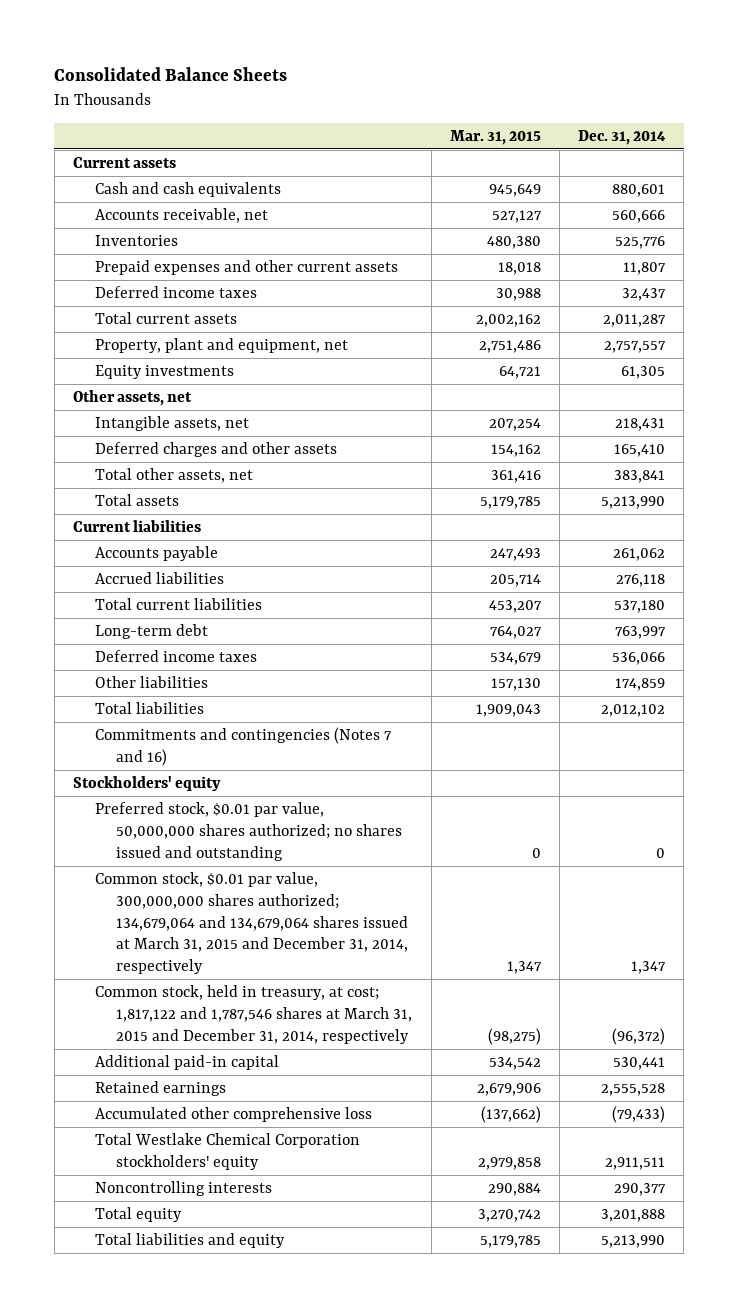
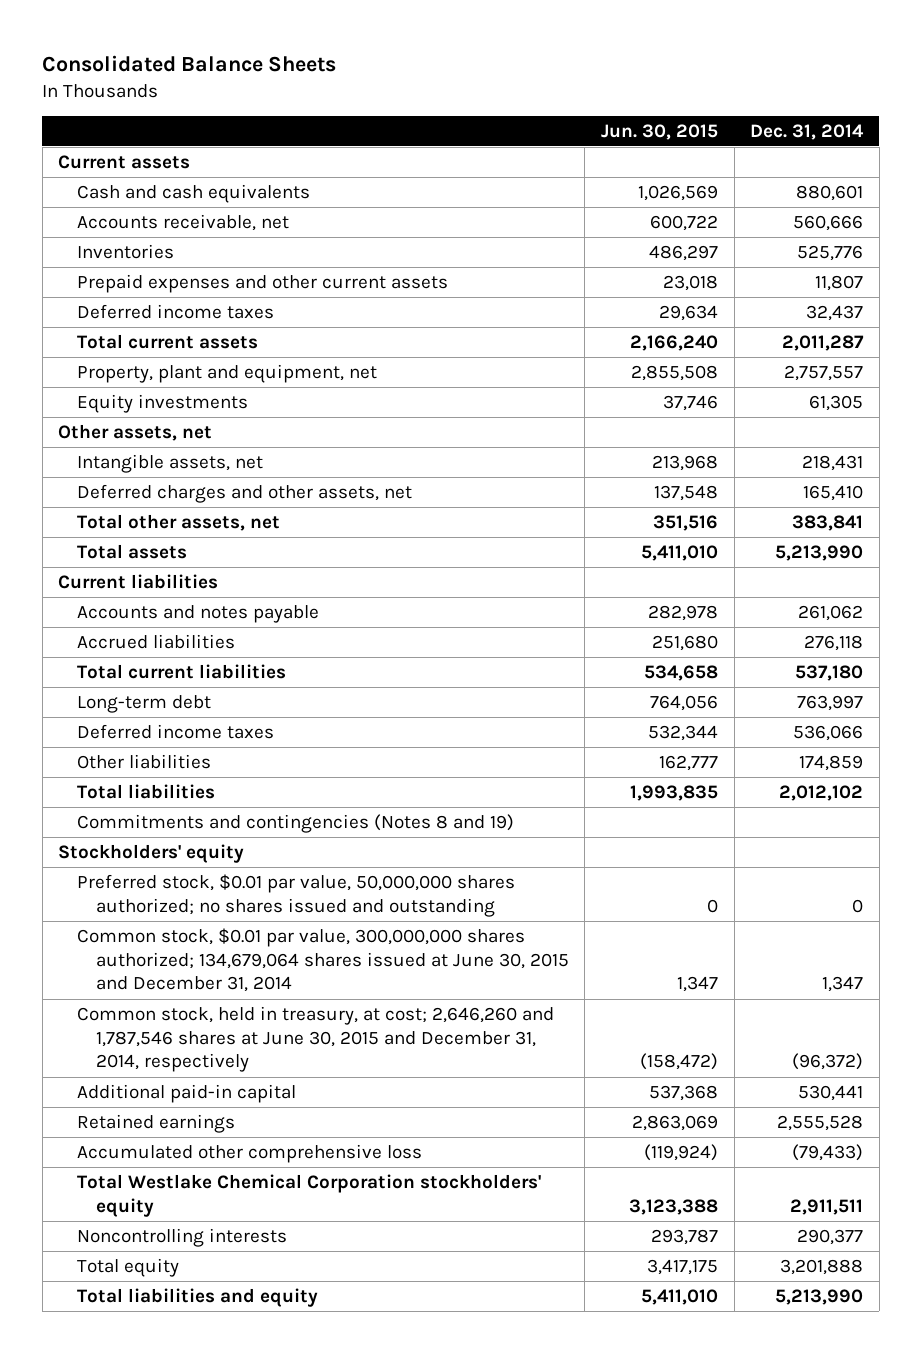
[449,129,541,145] Mar. 31, 2015 -> none
none -> [601,123,719,140] Jun. 30, 2015
[94,442,337,458] Deferred charges and other assets -> [77,484,413,504] Deferred charges and other assets, net
[94,546,218,562] Accounts payable -> [77,605,320,624] Accounts and notes payable
[94,727,392,766] Commitments and contingencies (Notes 7 and 16) -> [77,814,515,834] Commitments and contingencies (Notes 8 and 19)
[94,872,409,975] Common stock, $0.01 par value, 300,000,000 shares authorized; 134,679,064 and 134,679,064 shares issued at March 31, 2015 and December 31, 2014, respectively -> [77,928,569,993] Common stock, $0.01 par value, 300,000,000 shares authorized; 134,679,064 shares issued at June 30, 2015 and December 31, 2014
[94,985,413,1044] Common stock, held in treasury, at cost; 1,817,122 and 1,787,546 shares at March 31, 2015 and December 31, 2014, respectively -> [77,1006,555,1073] Common stock, held in treasury, at cost; 2,646,260 and 1,787,546 shares at June 30, 2015 and December 31, 2014, respectively

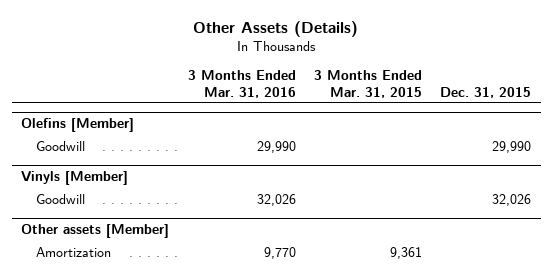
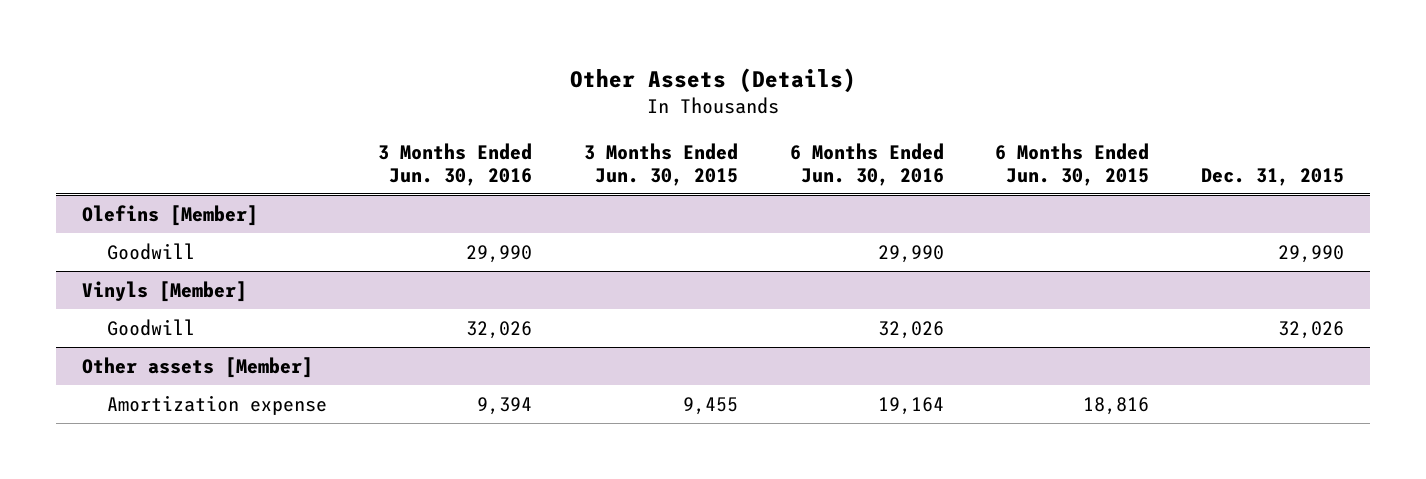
[187,69,296,98] 3 Months Ended Mar. 31, 2016 -> none
[314,69,423,98] 3 Months Ended Mar. 31, 2015 -> none
none -> [378,142,533,186] 3 Months Ended Jun. 30, 2016
none -> [584,142,739,186] 3 Months Ended Jun. 30, 2015
none -> [789,142,944,186] 6 Months Ended Jun. 30, 2016
none -> [995,142,1150,186] 6 Months Ended Jun. 30, 2015
[35,246,111,257] Amortization -> [106,394,327,415] Amortization expense

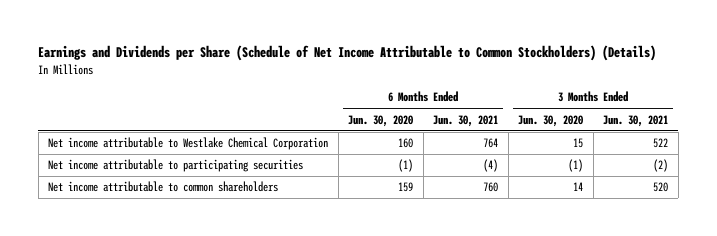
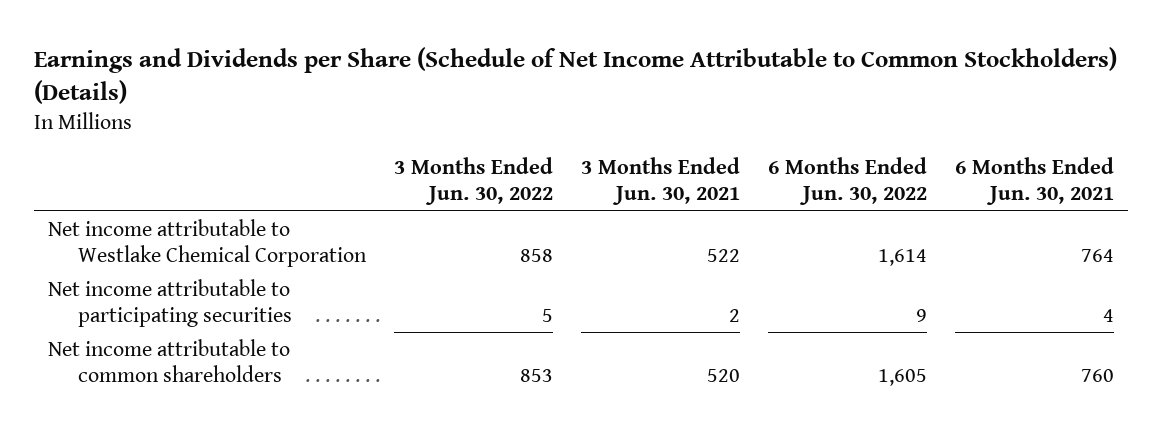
[348,114,414,127] Jun. 30, 2020 -> none
[518,114,584,127] Jun. 30, 2020 -> none
none -> [393,156,553,206] 3 Months Ended Jun. 30, 2022
none -> [767,156,927,206] 6 Months Ended Jun. 30, 2022
[483,159,499,173] (4) -> [1102,309,1114,323] 4
[653,159,669,173] (2) -> [728,309,740,323] 2

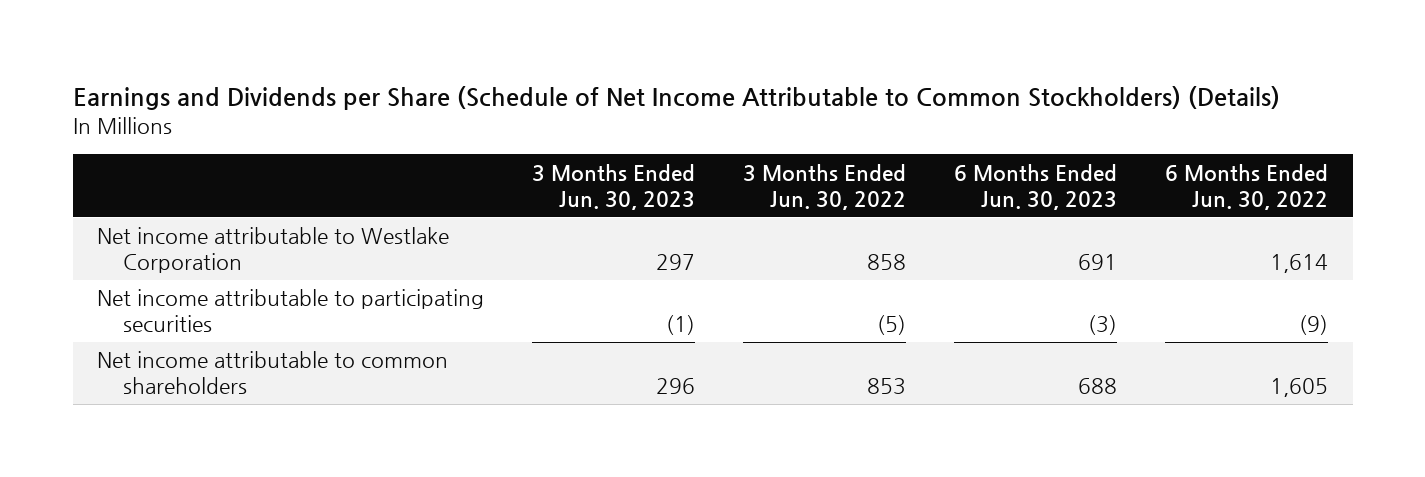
[580,156,740,206] 3 Months Ended Jun. 30, 2021 -> none
[954,156,1114,206] 6 Months Ended Jun. 30, 2021 -> none
none -> [532,163,696,210] 3 Months Ended Jun. 30, 2023
none -> [954,163,1118,210] 6 Months Ended Jun. 30, 2023
[47,218,367,268] Net income attributable to Westlake Chemical Corporation -> [96,227,449,274] Net income attributable to Westlake Corporation
[541,309,553,323] 5 -> [877,315,907,336] (5)
[915,309,927,323] 9 -> [1299,315,1329,336] (9)

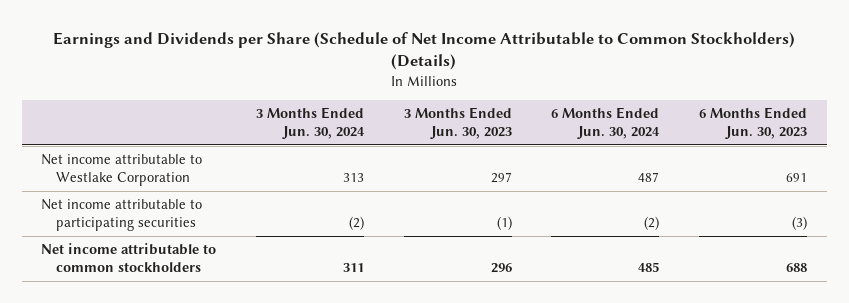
[743,163,907,210] 3 Months Ended Jun. 30, 2022 -> none
[1165,163,1329,210] 6 Months Ended Jun. 30, 2022 -> none
none -> [256,107,366,139] 3 Months Ended Jun. 30, 2024
none -> [551,107,661,139] 6 Months Ended Jun. 30, 2024
[96,351,448,395] Net income attributable to common shareholders -> [41,243,217,272] Net income attributable to common stockholders

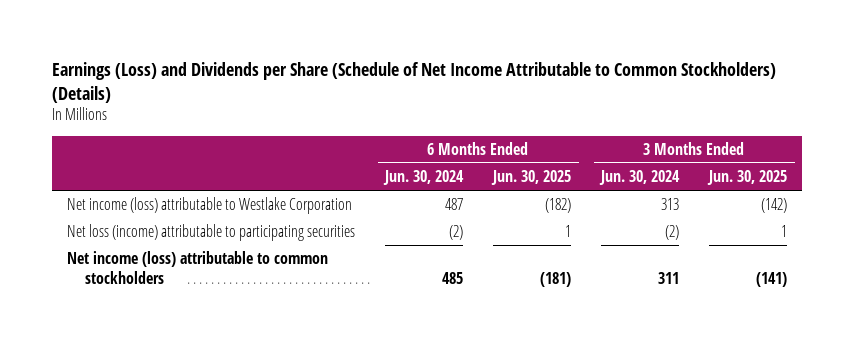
[53,31,796,71] Earnings and Dividends per Share (Schedule of Net Income Attributable to Common Stockholders) (Details) -> [51,61,776,103] Earnings (Loss) and Dividends per Share (Schedule of Net Income Attributable to Common Stockholders) (Details)
[403,107,512,139] 3 Months Ended Jun. 30, 2023 -> none
[699,107,808,139] 6 Months Ended Jun. 30, 2023 -> none
none -> [491,170,572,186] Jun. 30, 2025
none -> [707,170,788,186] Jun. 30, 2025
[41,154,203,186] Net income attributable to Westlake Corporation -> [66,197,352,215] Net income (loss) attributable to Westlake Corporation
[41,199,203,231] Net income attributable to participating securities -> [66,224,355,242] Net loss (income) attributable to participating securities
[41,243,217,272] Net income attributable to common stockholders -> [66,251,328,284] Net income (loss) attributable to common stockholders

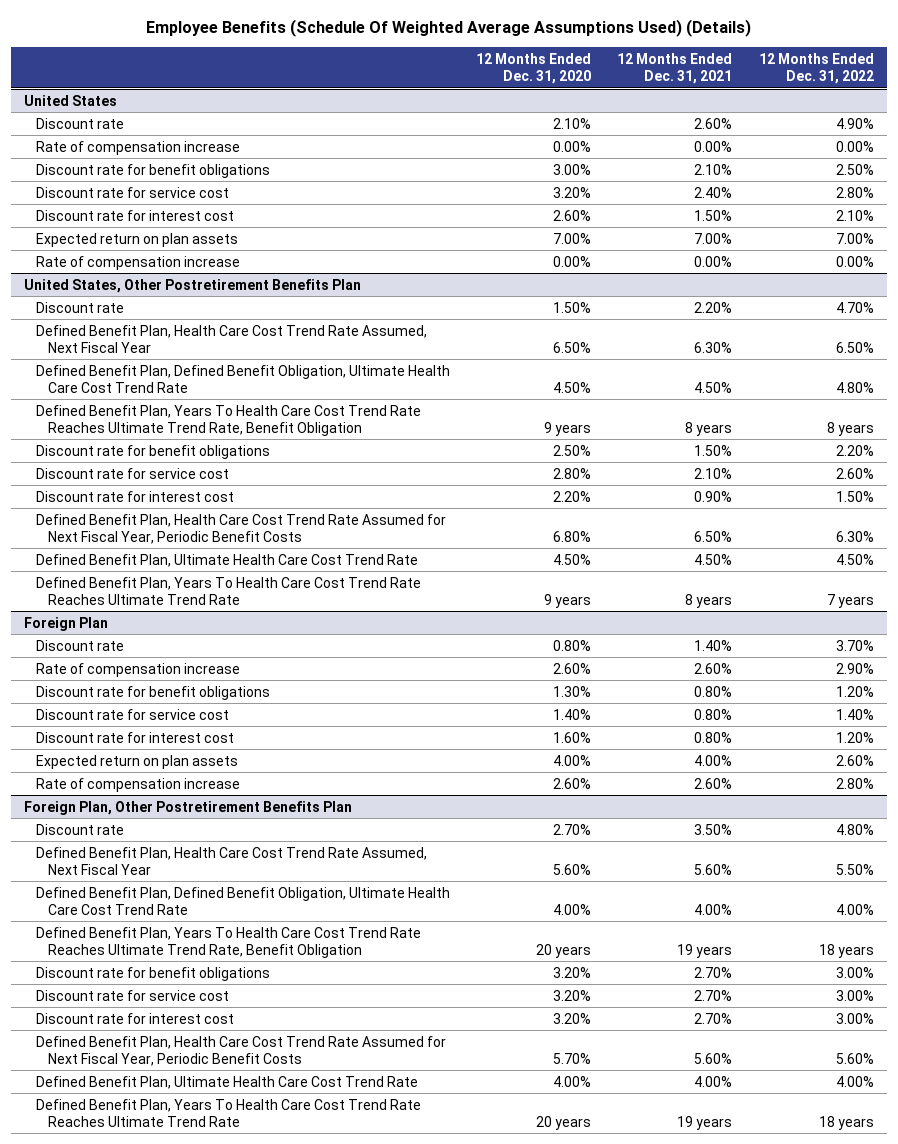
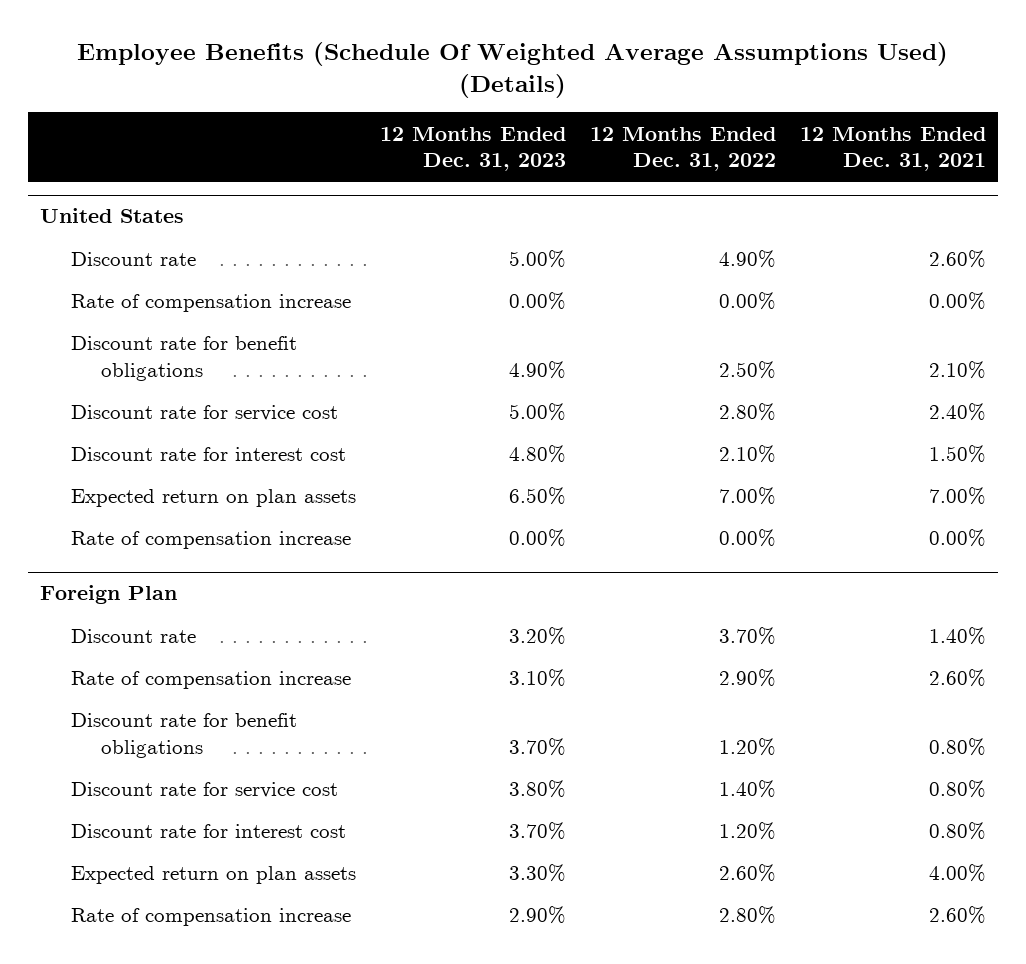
[476,52,592,84] 12 Months Ended Dec. 31, 2020 -> none
none -> [379,126,566,172] 12 Months Ended Dec. 31, 2023
[24,278,362,293] United States, Other Postretirement Benefits Plan -> none
[36,301,125,313] Discount rate -> none
[36,324,428,353] Defined Benefit Plan, Health Care Cost Trend Rate Assumed, Next Fiscal Year -> none
[36,364,451,393] Defined Benefit Plan, Defined Benefit Obligation, Ultimate Health Care Cost Trend Rate -> none
[36,404,422,436] Defined Benefit Plan, Years To Health Care Cost Trend Rate Reaches Ultimate Trend Rate, Benefit Obligation -> none
[36,444,271,459] Discount rate for benefit obligations -> none
[36,467,230,479] Discount rate for service cost -> none
[36,490,235,502] Discount rate for interest cost -> none
[36,513,447,544] Defined Benefit Plan, Health Care Cost Trend Rate Assumed for Next Fiscal Year, Periodic Benefit Costs -> none
[36,553,419,567] Defined Benefit Plan, Ultimate Health Care Cost Trend Rate -> none
[36,576,422,605] Defined Benefit Plan, Years To Health Care Cost Trend Rate Reaches Ultimate Trend Rate -> none
[24,800,353,815] Foreign Plan, Other Postretirement Benefits Plan -> none
[36,823,125,835] Discount rate -> none
[36,846,428,875] Defined Benefit Plan, Health Care Cost Trend Rate Assumed, Next Fiscal Year -> none
[36,886,451,915] Defined Benefit Plan, Defined Benefit Obligation, Ultimate Health Care Cost Trend Rate -> none
[36,926,422,958] Defined Benefit Plan, Years To Health Care Cost Trend Rate Reaches Ultimate Trend Rate, Benefit Obligation -> none
[36,966,271,981] Discount rate for benefit obligations -> none
[36,989,230,1001] Discount rate for service cost -> none
[36,1012,235,1024] Discount rate for interest cost -> none
[36,1035,447,1066] Defined Benefit Plan, Health Care Cost Trend Rate Assumed for Next Fiscal Year, Periodic Benefit Costs -> none
[36,1075,419,1089] Defined Benefit Plan, Ultimate Health Care Cost Trend Rate -> none
[36,1098,422,1127] Defined Benefit Plan, Years To Health Care Cost Trend Rate Reaches Ultimate Trend Rate -> none

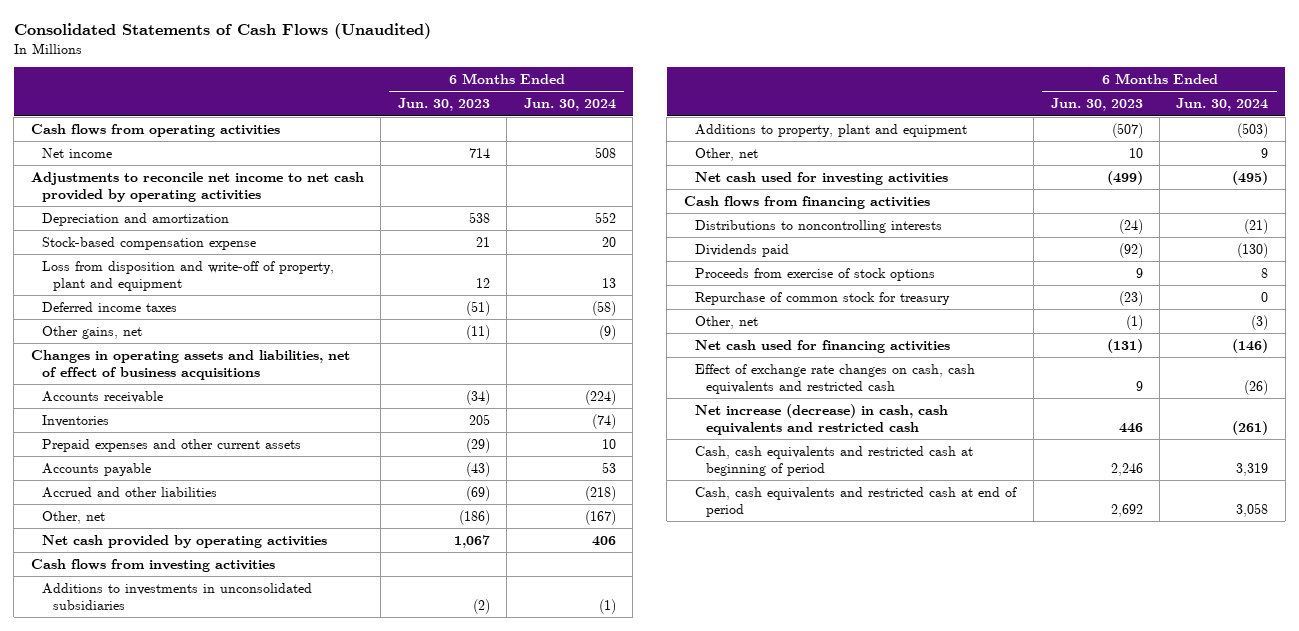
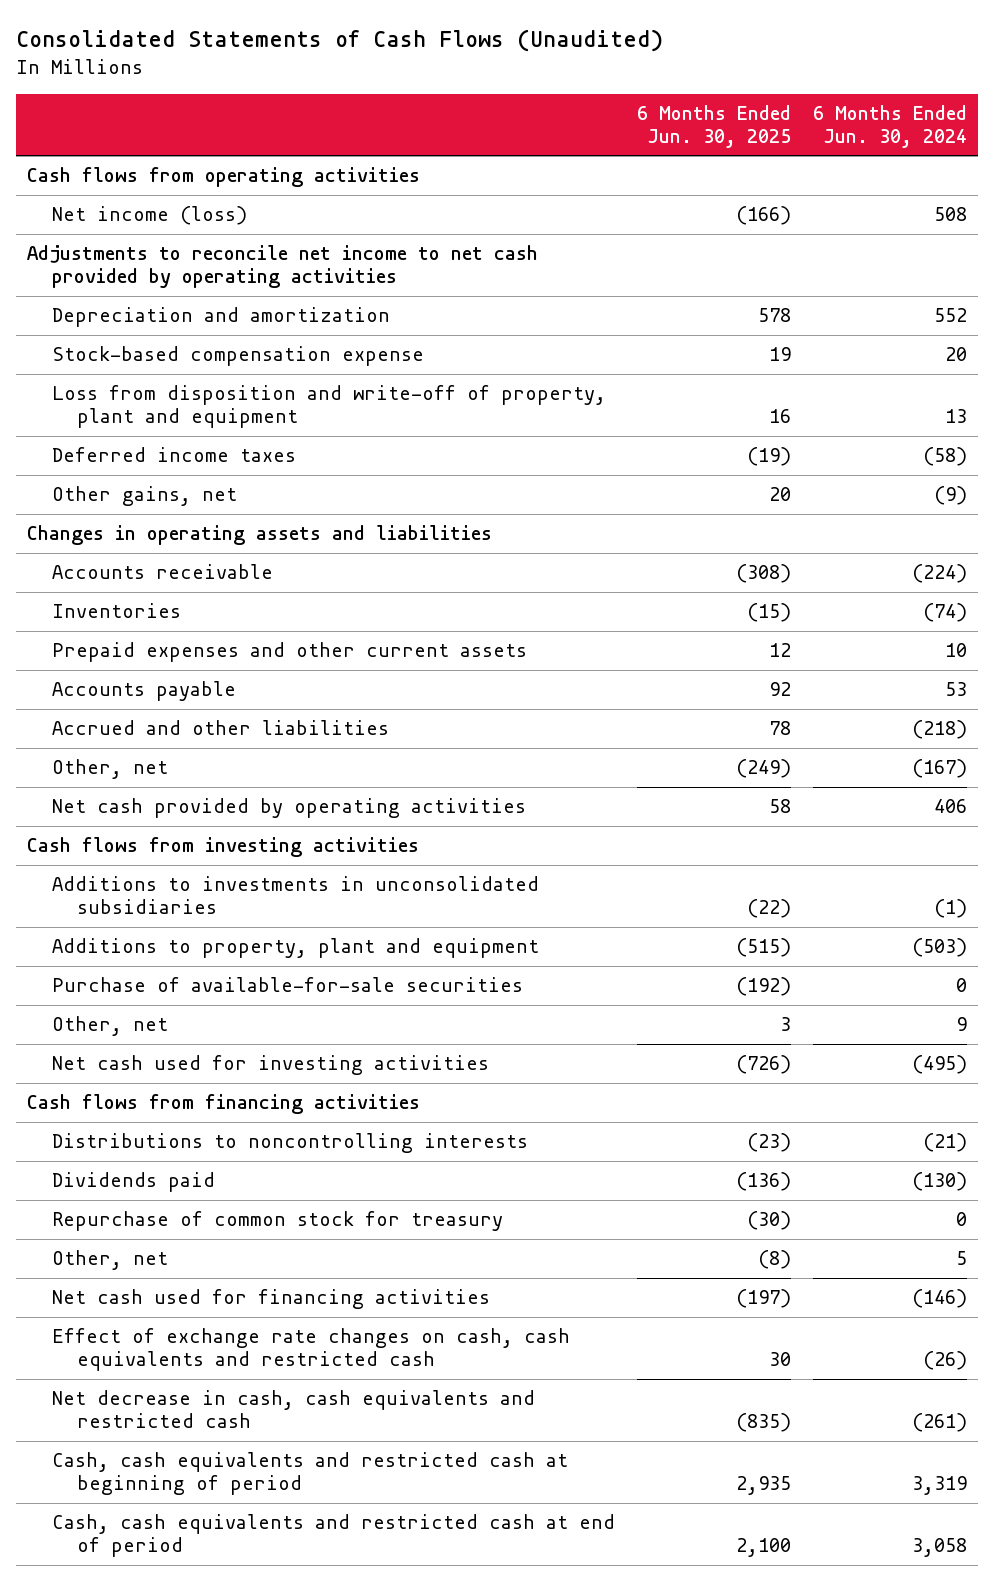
[397,98,490,112] Jun. 30, 2023 -> none
none -> [636,104,791,148] 6 Months Ended Jun. 30, 2025
[41,147,112,158] Net income -> [52,206,248,226] Net income (loss)
[30,349,350,381] Changes in operating assets and liabilities, net of effect of business acquisitions -> [26,525,492,546] Changes in operating assets and liabilities
none -> [52,977,524,993] Purchase of available-for-sale securities
[694,267,935,281] Proceeds from exercise of stock options -> none
[1251,314,1269,330] (3) -> [955,1251,967,1266] 5
[694,403,948,436] Net increase (decrease) in cash, cash equivalents and restricted cash -> [52,1390,536,1429] Net decrease in cash, cash equivalents and restricted cash

